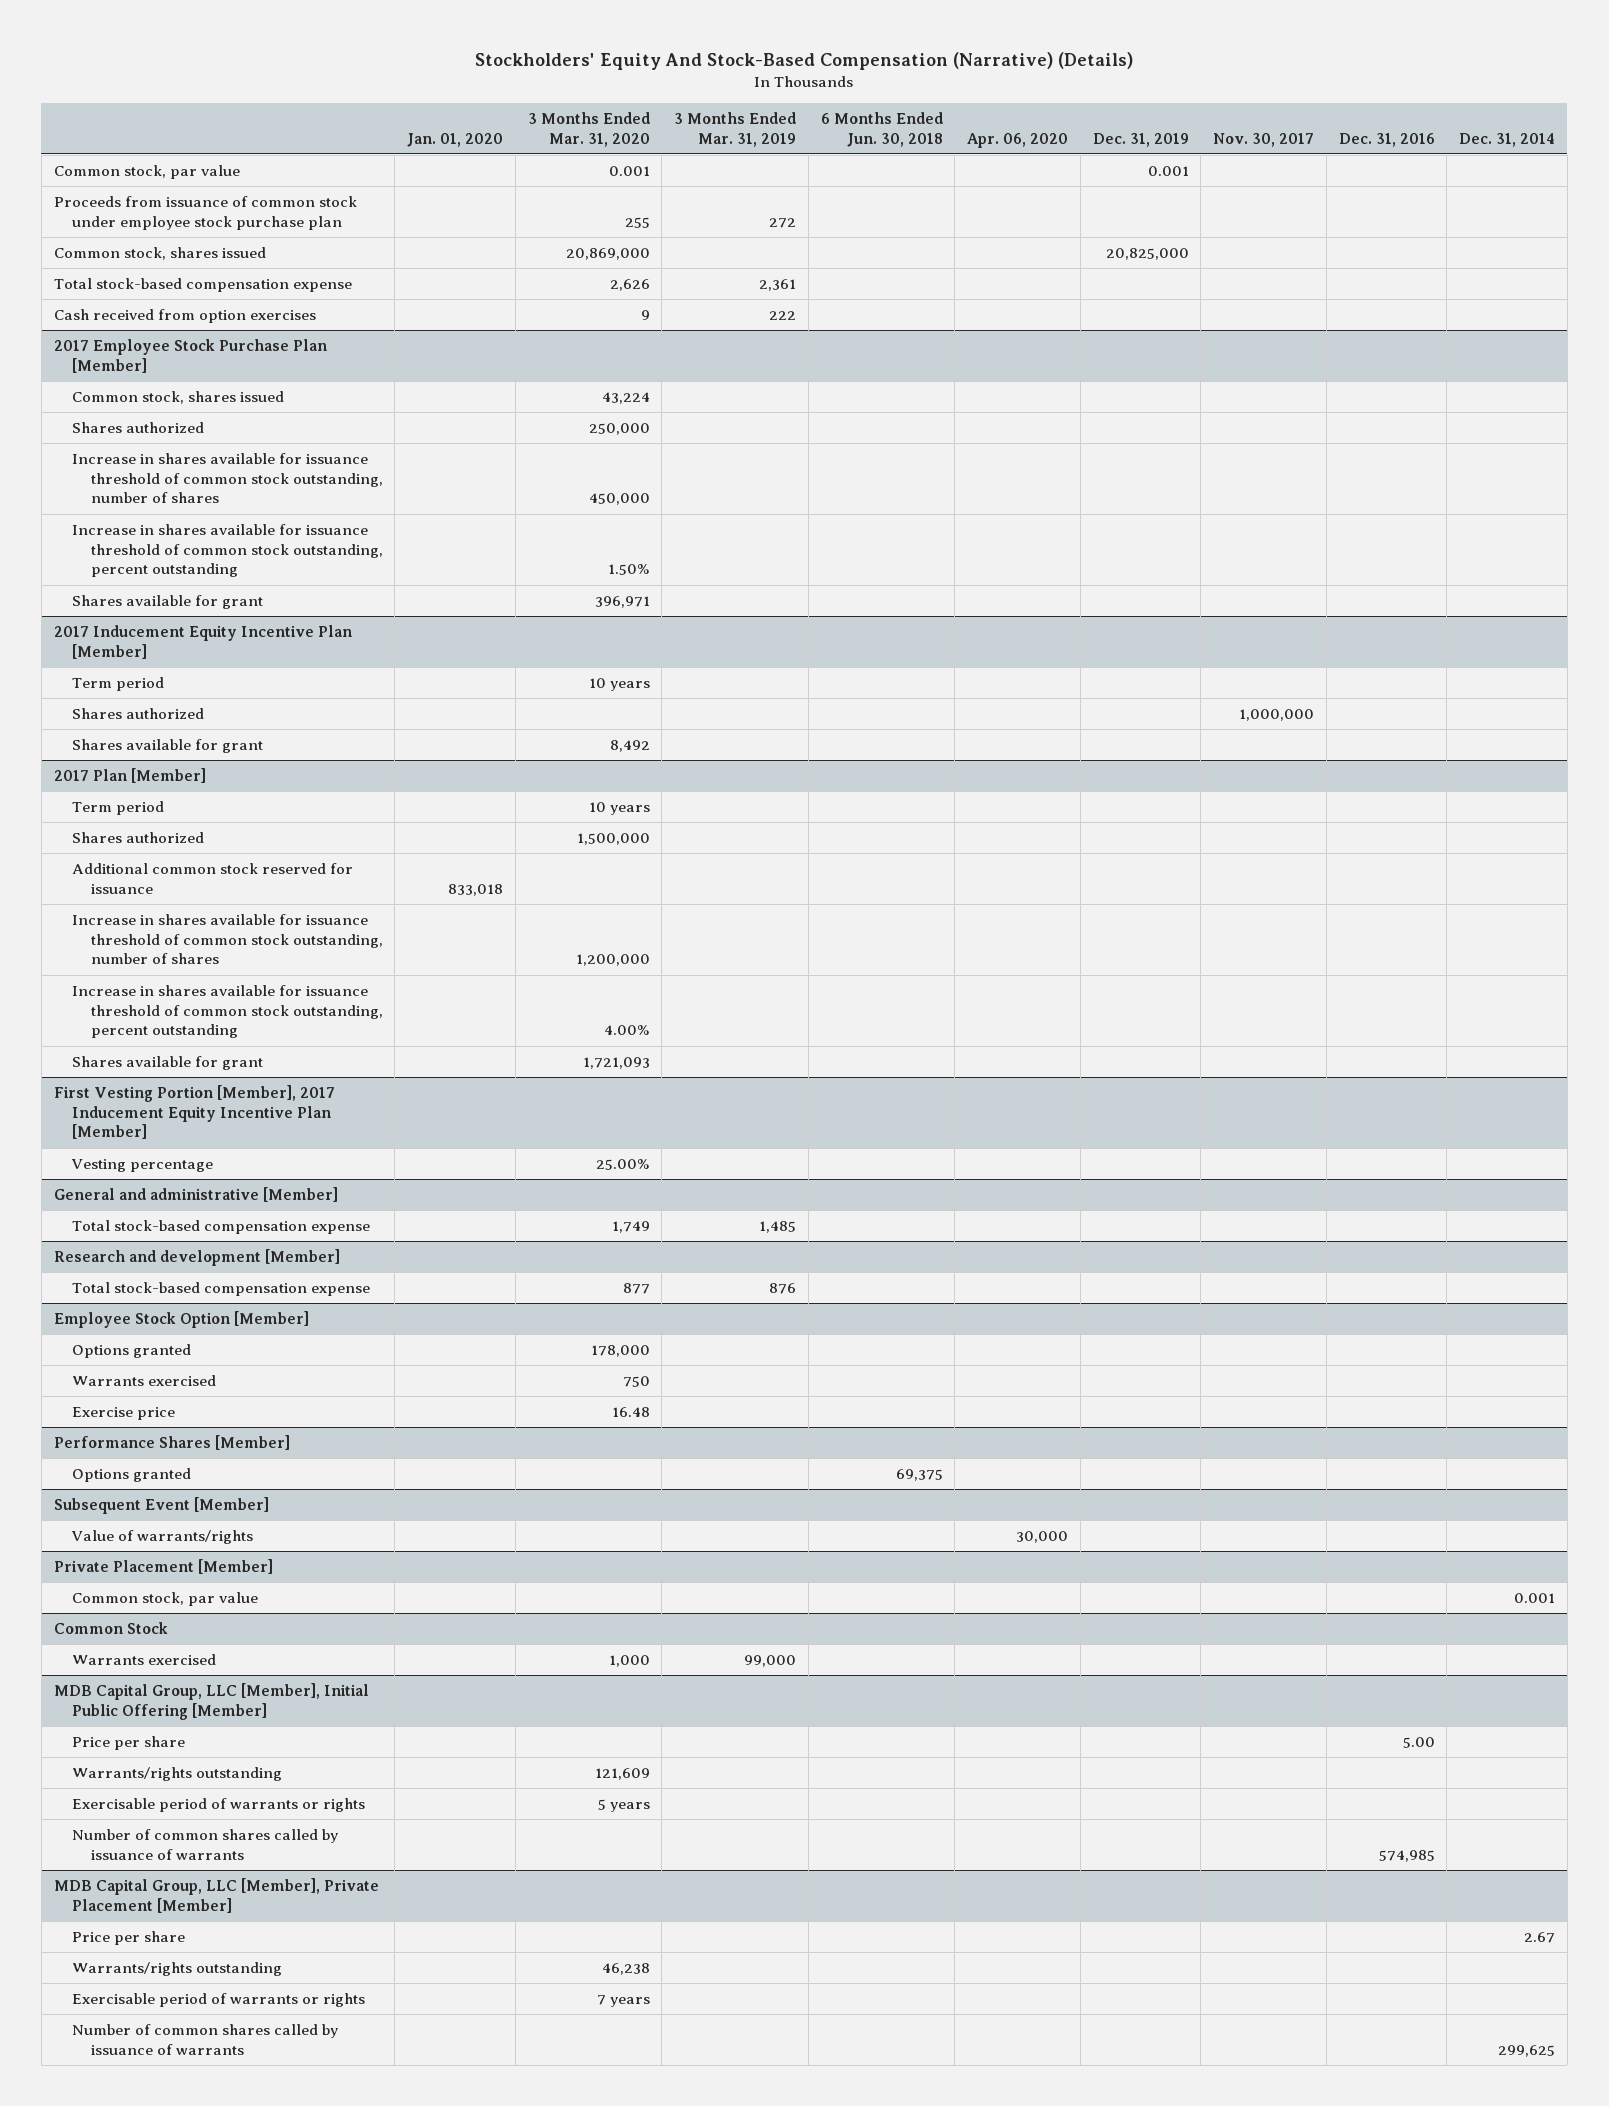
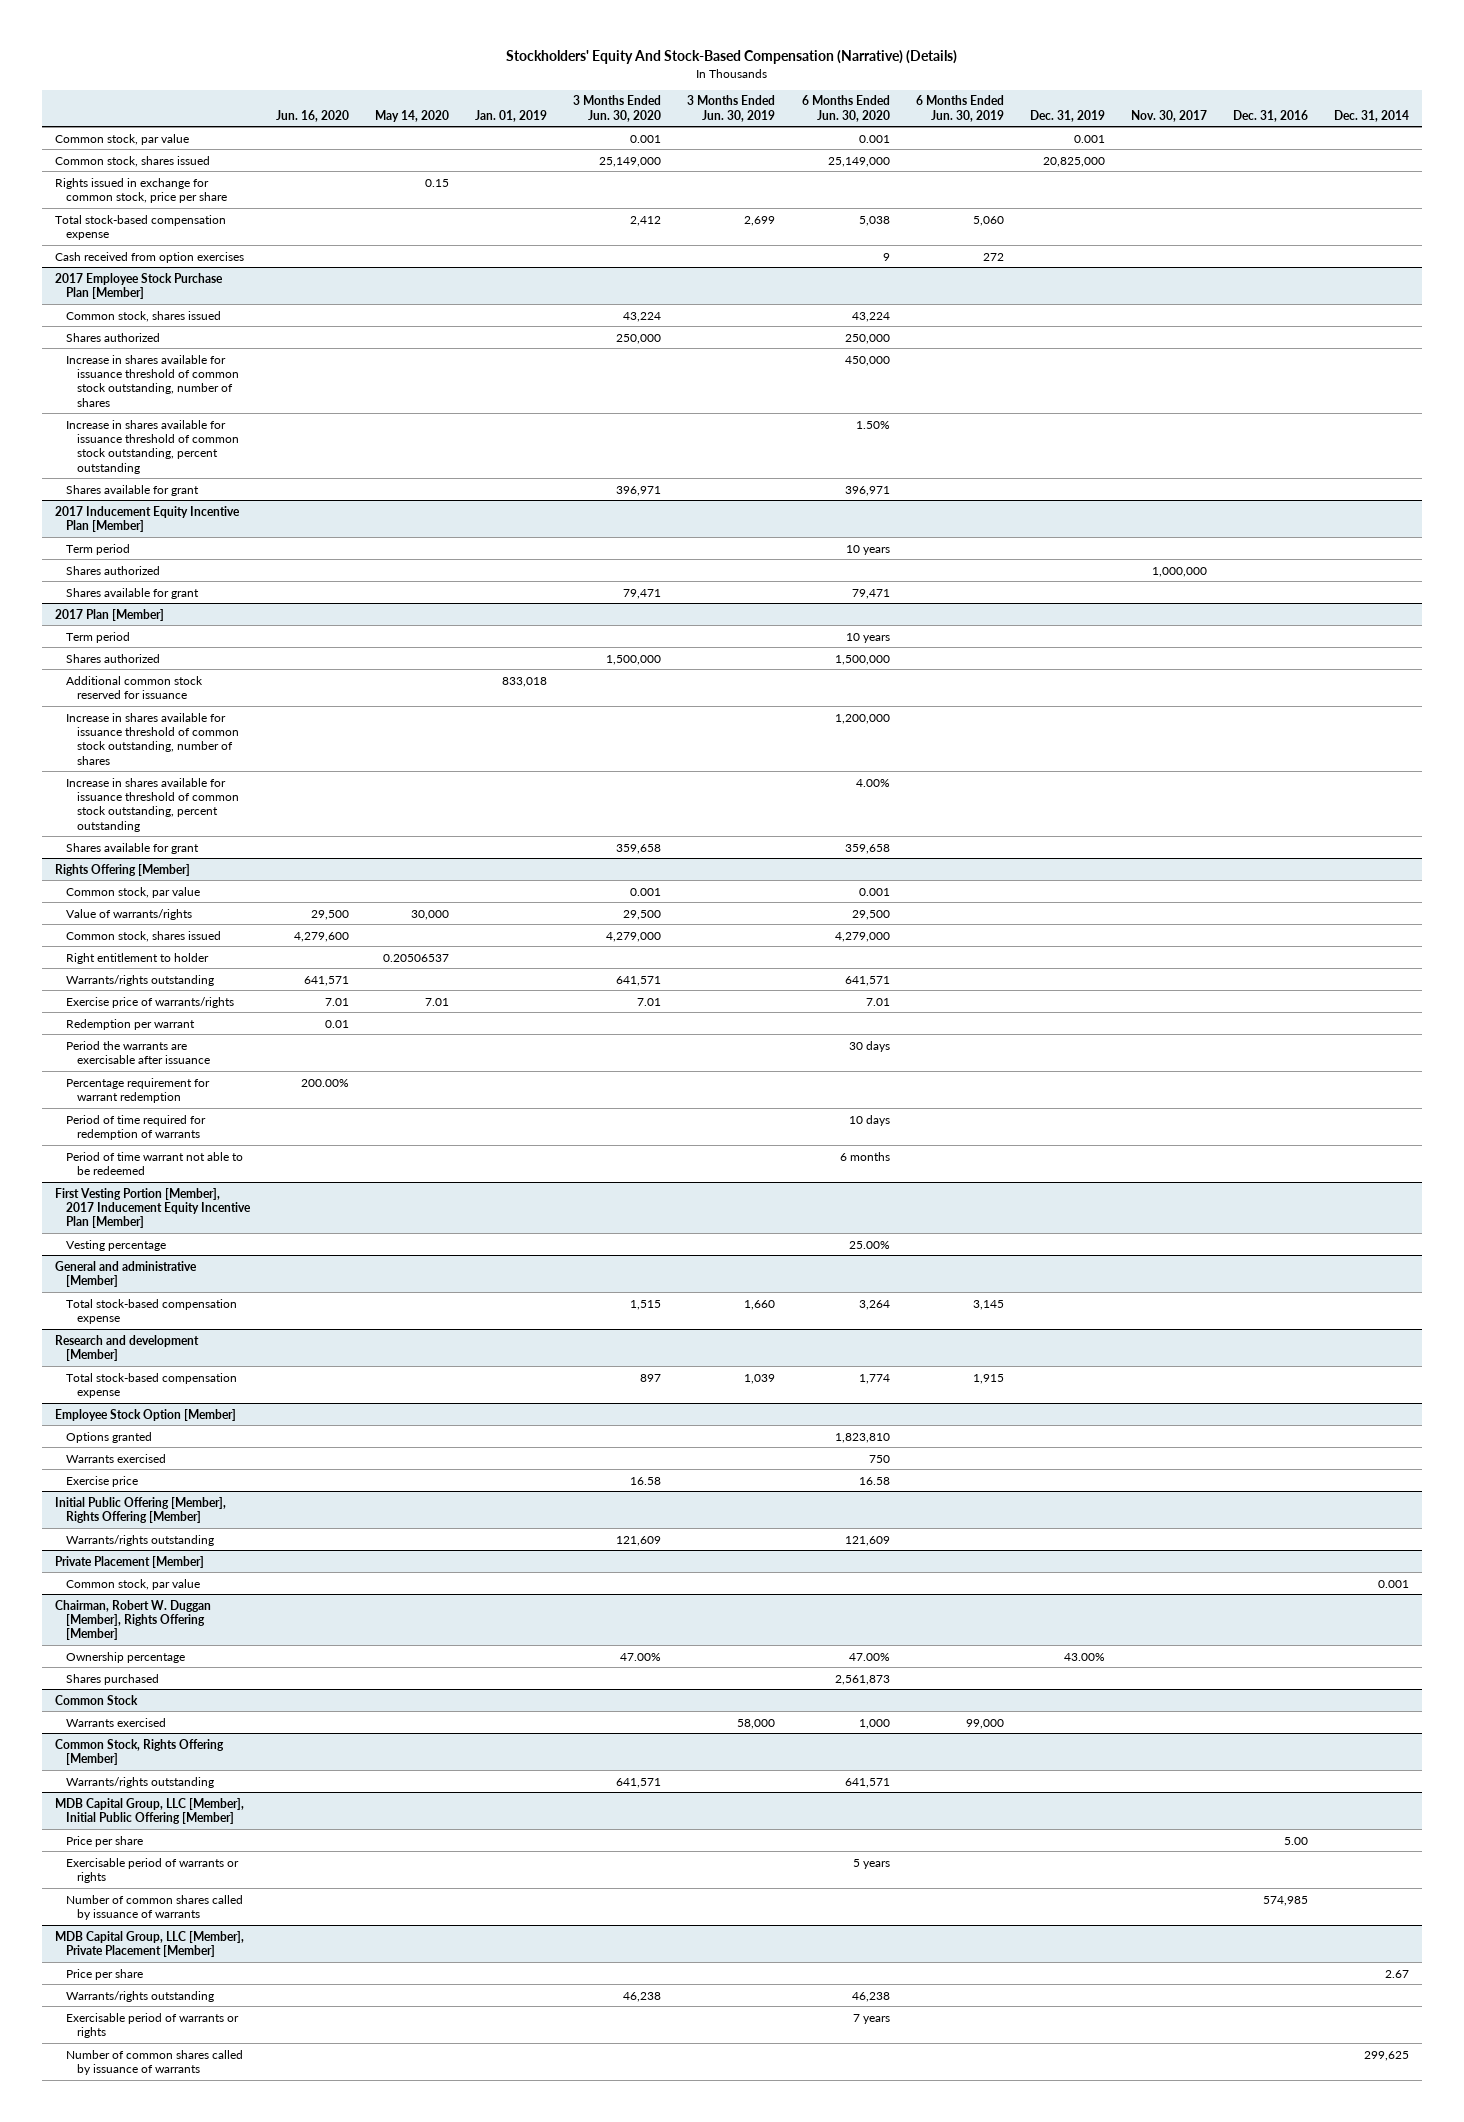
[407,132,504,147] Jan. 01, 2020 -> none
[527,111,650,147] 3 Months Ended Mar. 31, 2020 -> none
[674,111,797,147] 3 Months Ended Mar. 31, 2019 -> none
[820,111,943,147] 6 Months Ended Jun. 30, 2018 -> none
[967,132,1069,148] Apr. 06, 2020 -> none
none -> [276,109,350,122] Jun. 16, 2020
none -> [375,109,450,122] May 14, 2020
none -> [475,109,548,122] Jan. 01, 2019
none -> [573,95,662,122] 3 Months Ended Jun. 30, 2020
none -> [687,95,776,122] 3 Months Ended Jun. 30, 2019
none -> [801,95,890,122] 6 Months Ended Jun. 30, 2020
none -> [915,95,1004,122] 6 Months Ended Jun. 30, 2019
[53,196,357,230] Proceeds from issuance of common stock under employee stock purchase plan -> none
none -> [55,177,228,203] Rights issued in exchange for common stock, price per share
none -> [55,863,191,876] Rights Offering [Member]
none -> [66,886,201,898] Common stock, par value
none -> [66,908,193,920] Value of warrants/rights
none -> [66,930,222,942] Common stock, shares issued
none -> [66,952,210,964] Right entitlement to holder
none -> [66,974,215,986] Warrants/rights outstanding
none -> [66,996,235,1008] Exercise price of warrants/rights
none -> [66,1018,196,1030] Redemption per warrant
none -> [66,1040,211,1064] Period the warrants are exercisable after issuance
none -> [66,1077,211,1103] Percentage requirement for warrant redemption
none -> [66,1114,207,1140] Period of time required for redemption of warrants
none -> [66,1151,244,1175] Period of time warrant not able to be redeemed
[53,1435,290,1451] Performance Shares [Member] -> none
[72,1468,192,1483] Options granted -> none
[53,1497,269,1515] Subsequent Event [Member] -> none
[71,1530,254,1545] Value of warrants/rights -> none
none -> [55,1496,227,1523] Initial Public Offering [Member], Rights Offering [Member]
none -> [66,1534,215,1546] Warrants/rights outstanding
none -> [55,1599,212,1641] Chairman, Robert W. Duggan [Member], Rights Offering [Member]
none -> [66,1651,186,1663] Ownership percentage
none -> [66,1673,160,1685] Shares purchased
none -> [55,1738,225,1765] Common Stock, Rights Offering [Member]
none -> [66,1776,215,1788] Warrants/rights outstanding
[72,1767,283,1782] Warrants/rights outstanding -> none

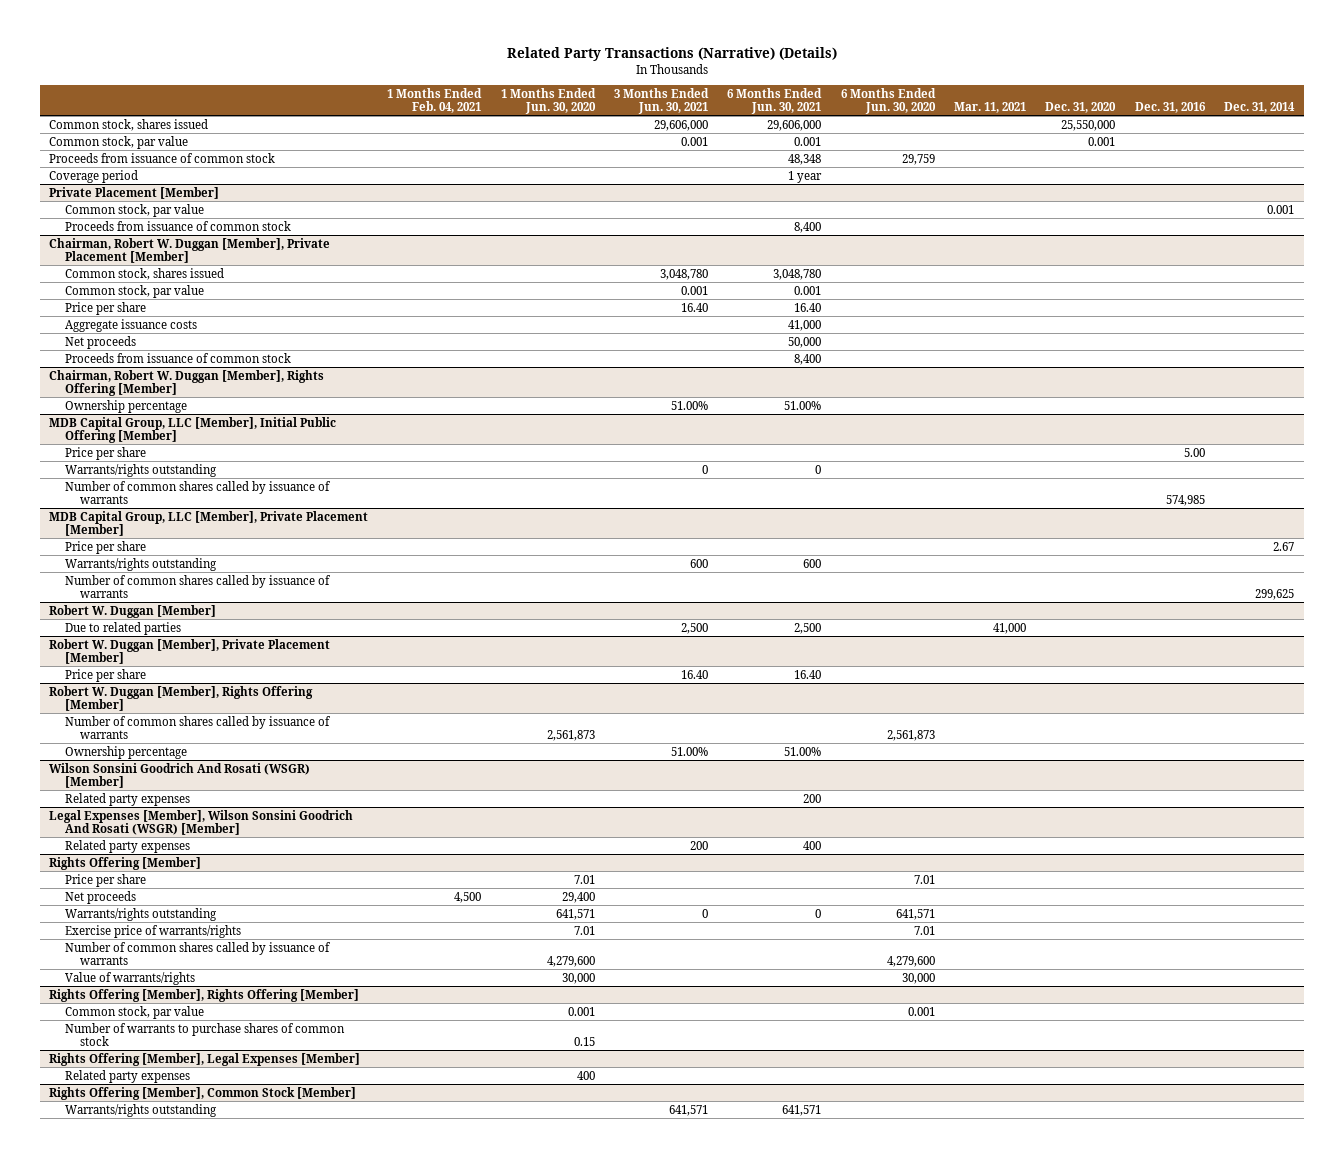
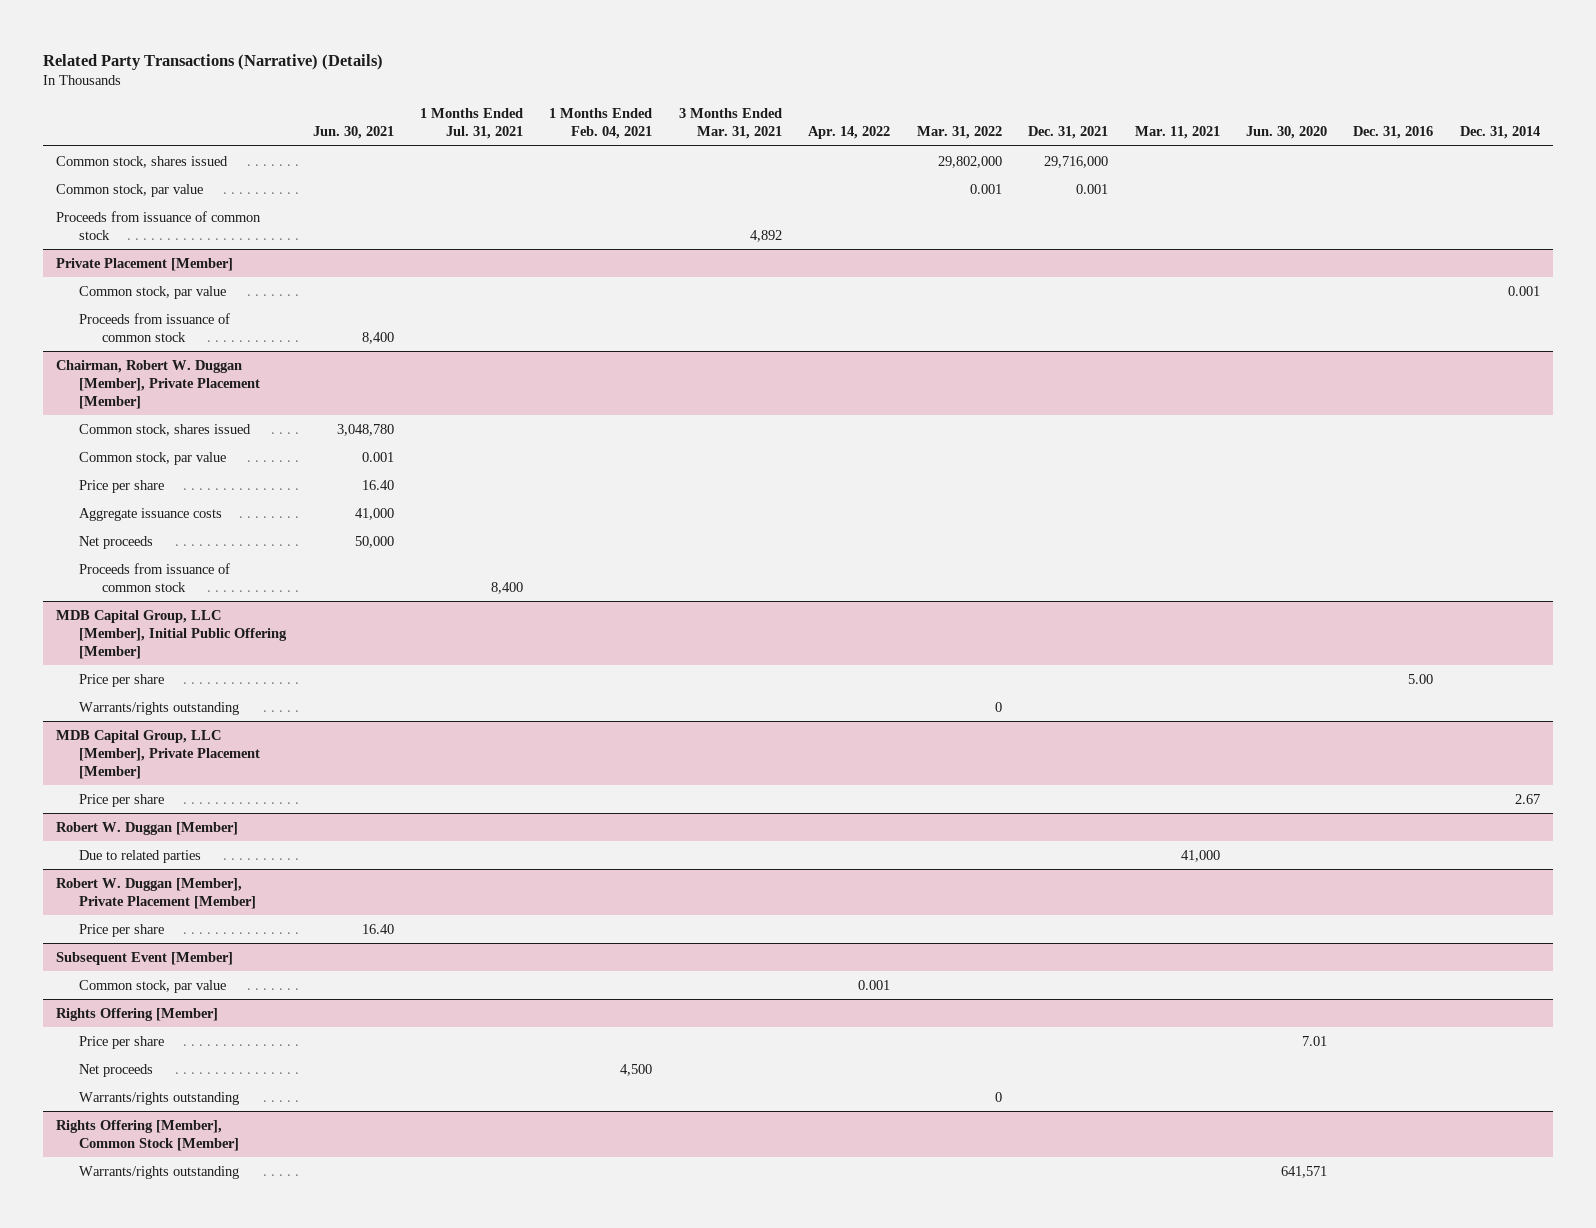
[500,87,596,115] 1 Months Ended Jun. 30, 2020 -> none
[614,87,710,115] 3 Months Ended Jun. 30, 2021 -> none
[727,87,823,115] 6 Months Ended Jun. 30, 2021 -> none
[840,87,936,115] 6 Months Ended Jun. 30, 2020 -> none
[1045,102,1117,114] Dec. 31, 2020 -> none
none -> [312,126,394,140] Jun. 30, 2021
none -> [419,108,523,140] 1 Months Ended Jul. 31, 2021
none -> [678,108,782,140] 3 Months Ended Mar. 31, 2021
none -> [808,126,891,140] Apr. 14, 2022
none -> [916,126,1002,140] Mar. 31, 2022
none -> [1028,126,1109,140] Dec. 31, 2021
none -> [1246,126,1328,140] Jun. 30, 2020
[49,169,139,183] Coverage period -> none
[49,369,325,397] Chairman, Robert W. Duggan [Member], Rights Offering [Member] -> none
[64,399,187,413] Ownership percentage -> none
[64,480,331,505] Number of common shares called by issuance of warrants -> none
[64,557,217,571] Warrants/rights outstanding -> none
[64,574,331,599] Number of common shares called by issuance of warrants -> none
[49,685,314,712] Robert W. Duggan [Member], Rights Offering [Member] -> none
[64,715,331,740] Number of common shares called by issuance of warrants -> none
[64,745,187,759] Ownership percentage -> none
[49,762,311,789] Wilson Sonsini Goodrich And Rosati (WSGR) [Member] -> none
[64,792,190,806] Related party expenses -> none
[49,809,354,836] Legal Expenses [Member], Wilson Sonsini Goodrich And Rosati (WSGR) [Member] -> none
[64,839,190,853] Related party expenses -> none
none -> [56,951,234,965] Subsequent Event [Member]
none -> [79,979,227,993] Common stock, par value
[64,924,241,938] Exercise price of warrants/rights -> none
[64,941,331,966] Number of common shares called by issuance of warrants -> none
[64,971,195,985] Value of warrants/rights -> none
[49,988,360,1002] Rights Offering [Member], Rights Offering [Member] -> none
[64,1005,204,1019] Common stock, par value -> none
[64,1022,345,1047] Number of warrants to purchase shares of common stock -> none
[49,1052,361,1066] Rights Offering [Member], Legal Expenses [Member] -> none
[64,1069,190,1083] Related party expenses -> none

